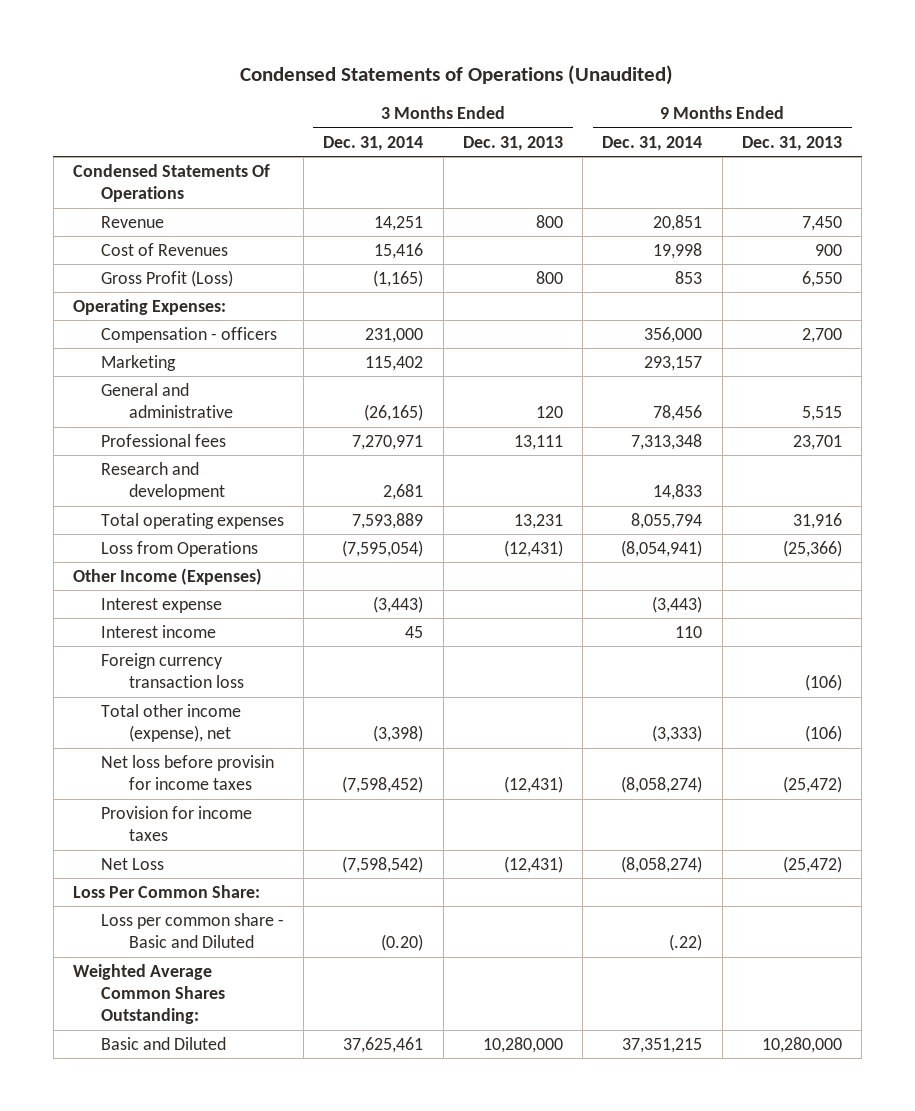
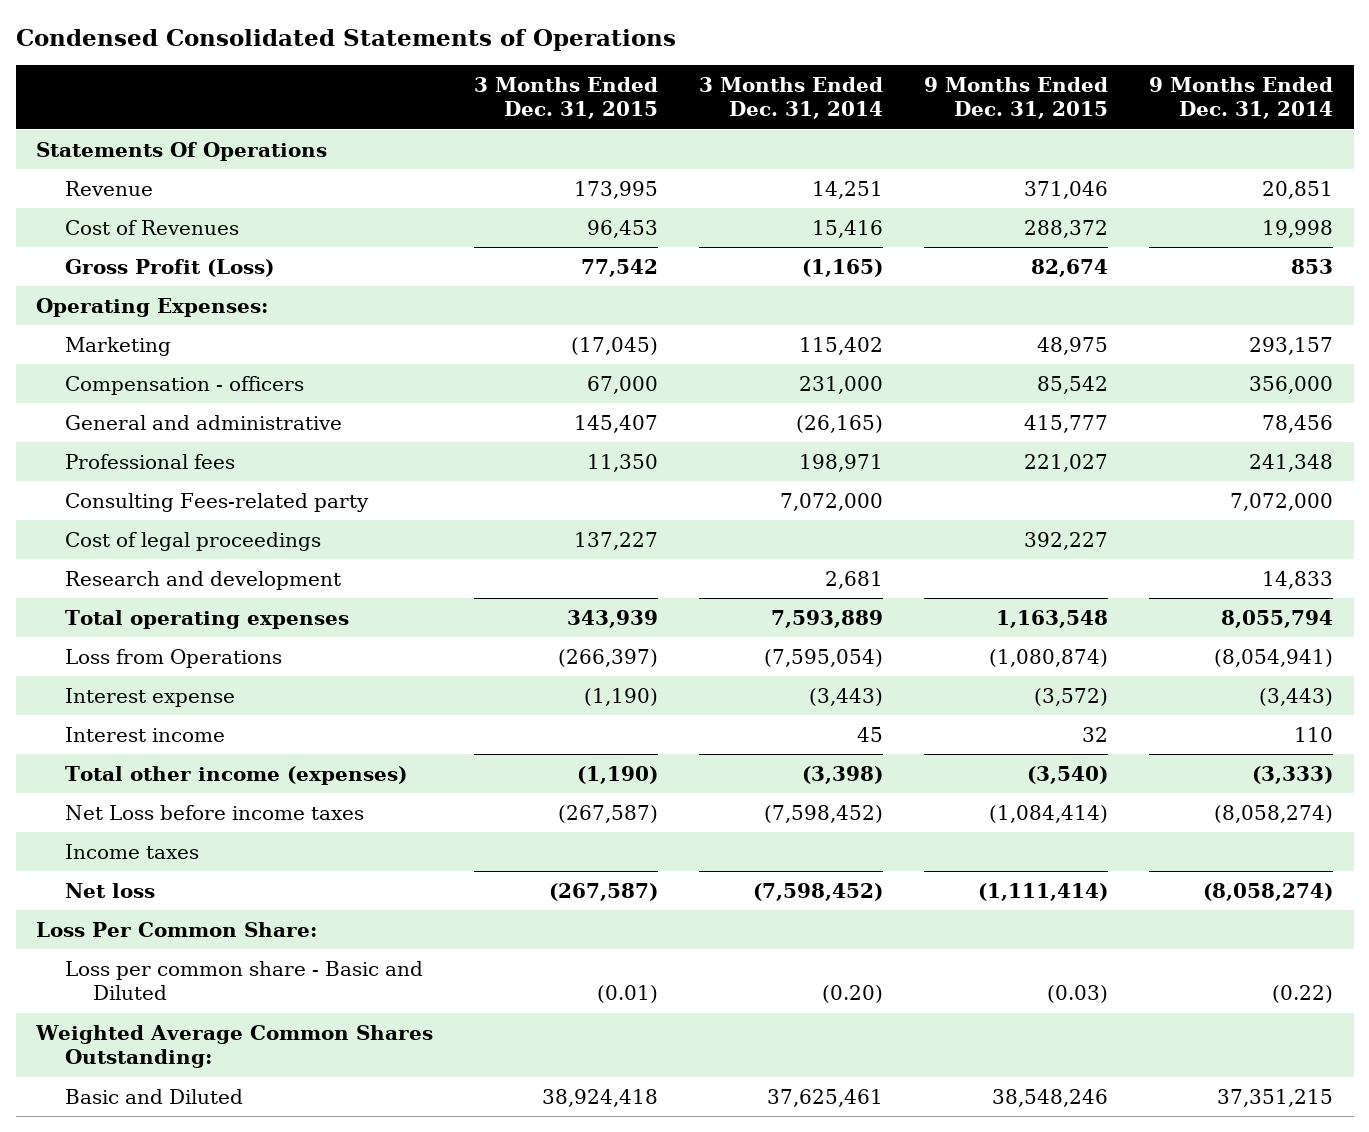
[240,65,674,86] Condensed Statements of Operations (Unaudited) -> [15,28,676,51] Condensed Consolidated Statements of Operations
[462,135,563,151] Dec. 31, 2013 -> none
[741,135,842,151] Dec. 31, 2013 -> none
none -> [474,76,659,120] 3 Months Ended Dec. 31, 2015
none -> [924,76,1109,120] 9 Months Ended Dec. 31, 2015
[72,164,270,203] Condensed Statements Of Operations -> [36,141,328,161] Statements Of Operations
[100,327,277,344] Compensation - officers -> [64,375,304,395] Compensation - officers
[352,435,424,451] 7,270,971 -> [799,453,884,472] 198,971
[631,434,703,451] 7,313,348 -> [1249,453,1334,472] 241,348
none -> [64,492,369,512] Consulting Fees-related party
none -> [64,531,321,551] Cost of legal proceedings
[72,568,262,586] Other Income (Expenses) -> none
[100,653,244,689] Foreign currency transaction loss -> none
[100,704,241,743] Total other income (expense), net -> [64,765,407,785] Total other income (expenses)
[100,755,274,791] Net loss before provisin for income taxes -> [64,804,364,820] Net Loss before income taxes
[100,806,252,842] Provision for income taxes -> [64,843,199,859] Income taxes
[100,858,164,871] Net Loss -> [64,882,155,898] Net loss
[342,856,424,874] (7,598,542) -> [753,882,884,901] (7,598,452)
[669,934,703,952] (.22) -> [1272,985,1334,1004] (0.22)

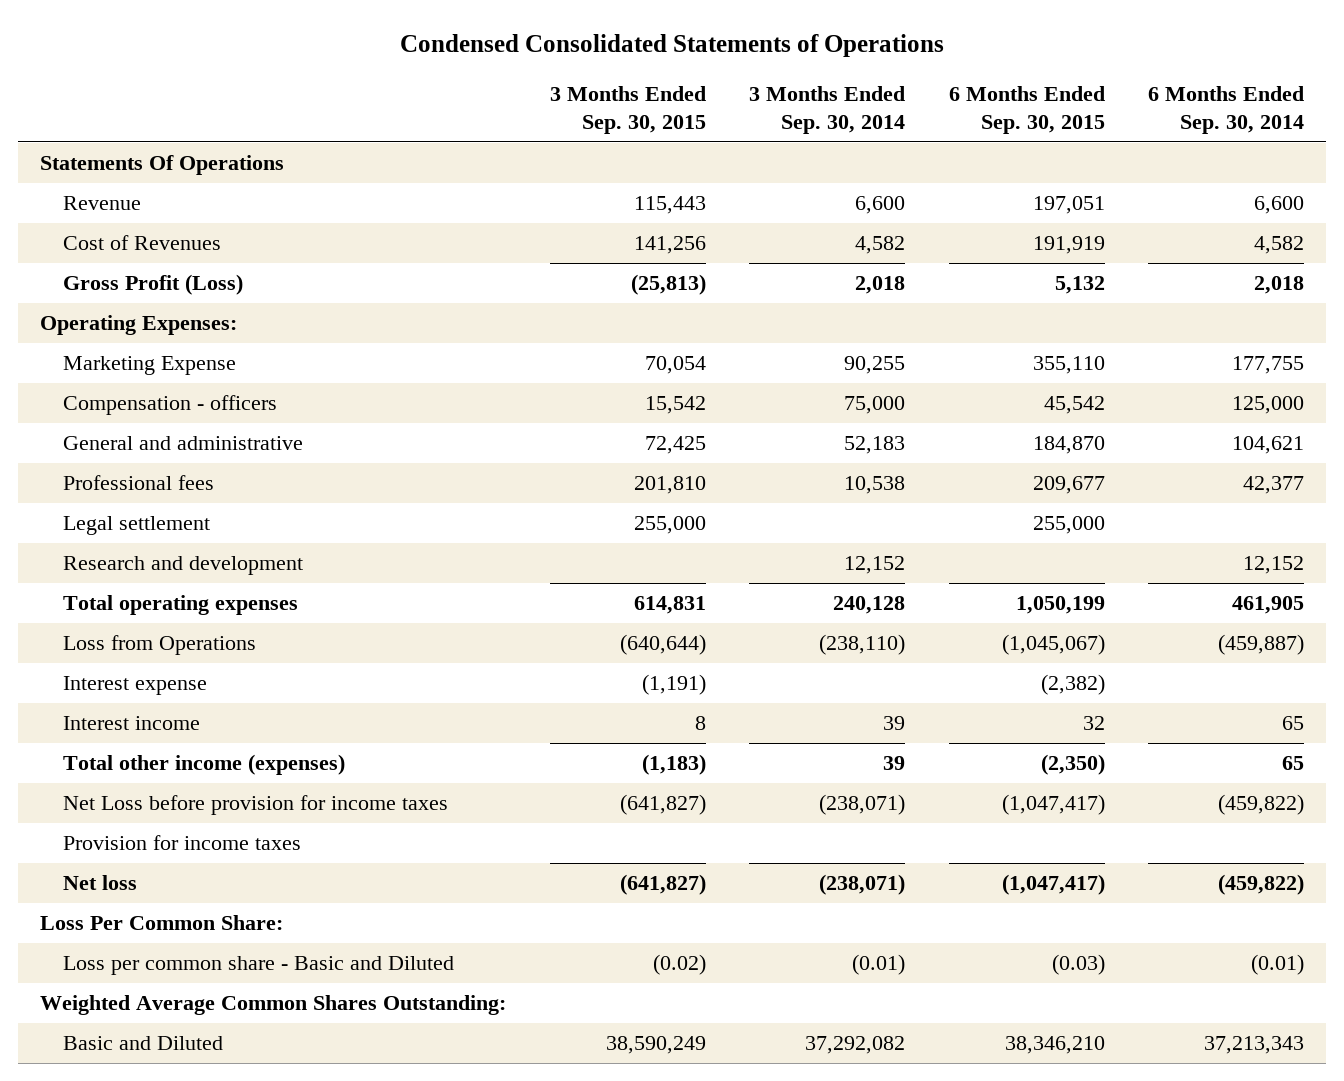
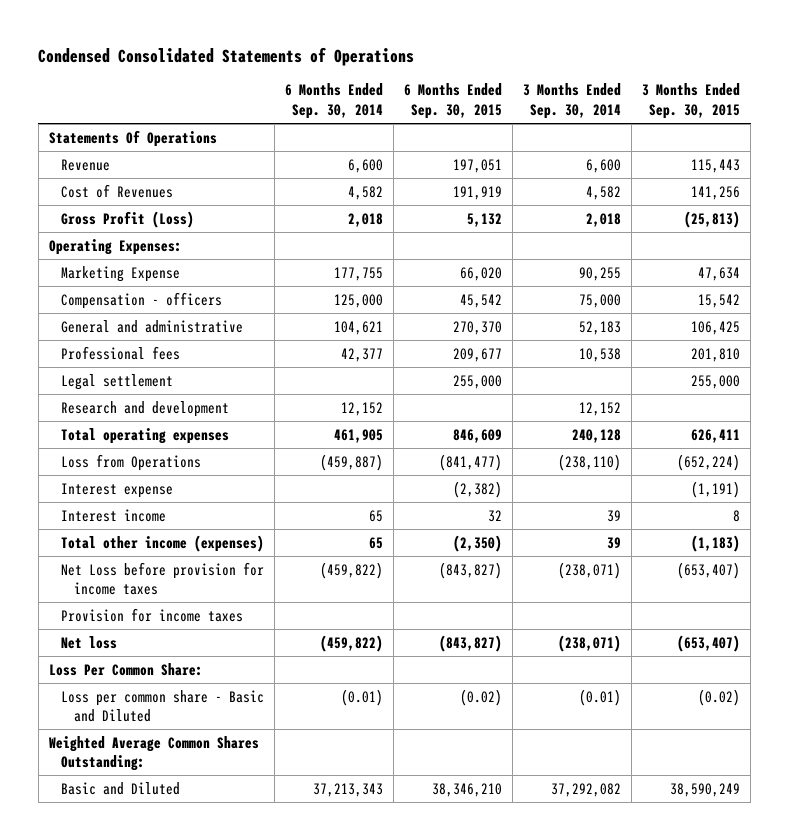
[644,356,706,375] 70,054 -> [698,266,741,281] 47,634
[1032,356,1105,375] 355,110 -> [460,266,503,281] 66,020
[644,436,706,455] 72,425 -> [691,320,741,335] 106,425
[1032,436,1105,455] 184,870 -> [453,320,503,335] 270,370
[633,596,706,615] 614,831 -> [691,428,741,443] 626,411
[1015,596,1105,615] 1,050,199 -> [453,428,503,443] 846,609
[619,634,706,656] (640,644) -> [677,453,741,471] (652,224)
[1001,634,1105,656] (1,045,067) -> [439,453,503,471] (841,477)
[619,794,706,816] (641,827) -> [677,561,741,579] (653,407)
[1001,794,1105,816] (1,047,417) -> [439,561,503,579] (843,827)
[619,874,706,896] (641,827) -> [677,634,741,652] (653,407)
[1001,874,1105,896] (1,047,417) -> [439,634,503,652] (843,827)
[1051,954,1105,976] (0.03) -> [460,688,503,706] (0.02)

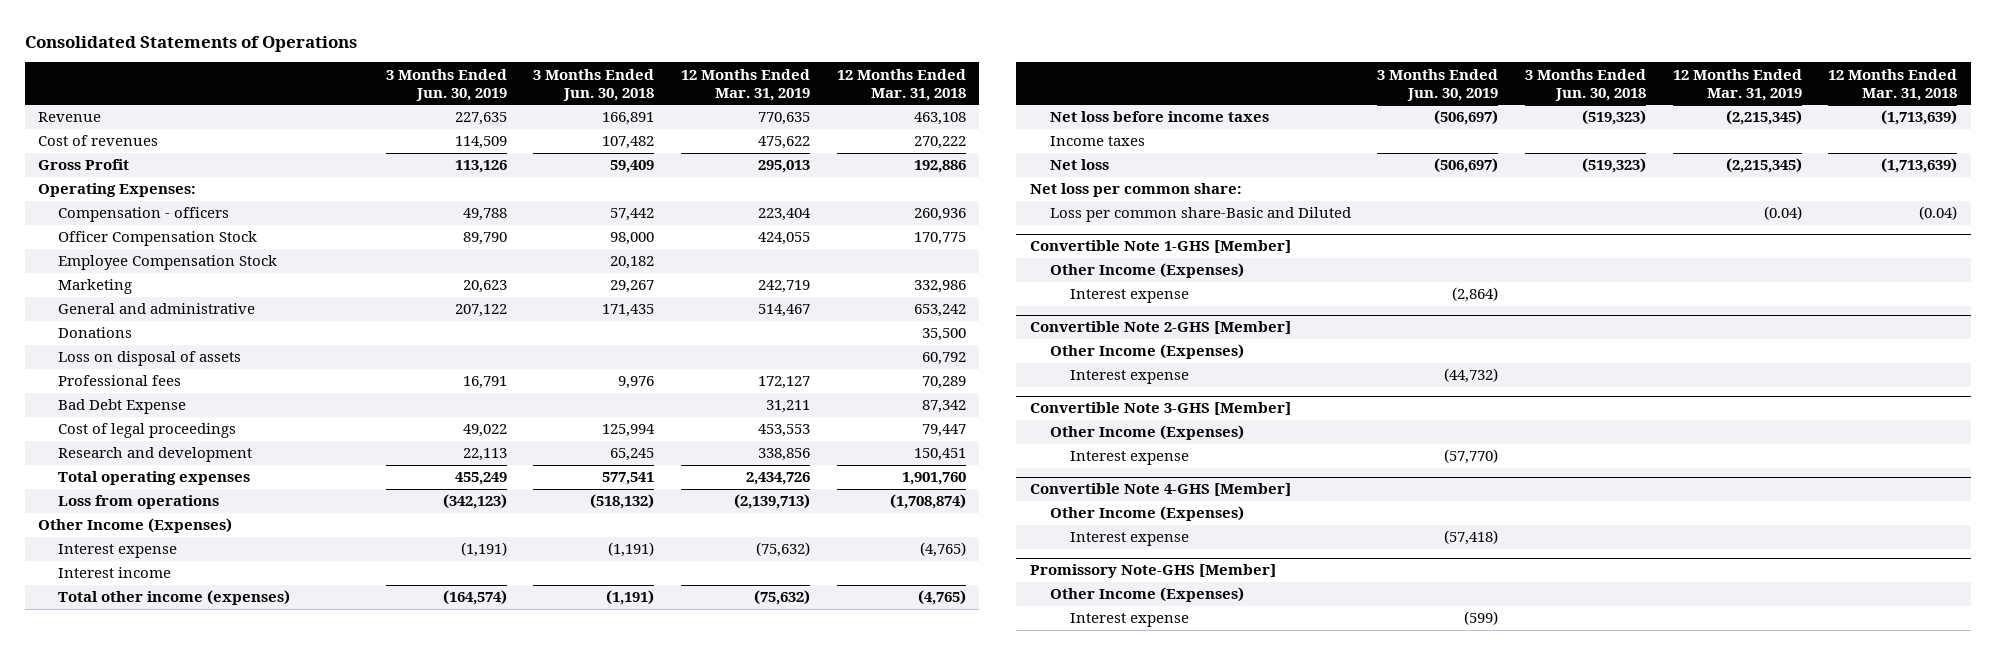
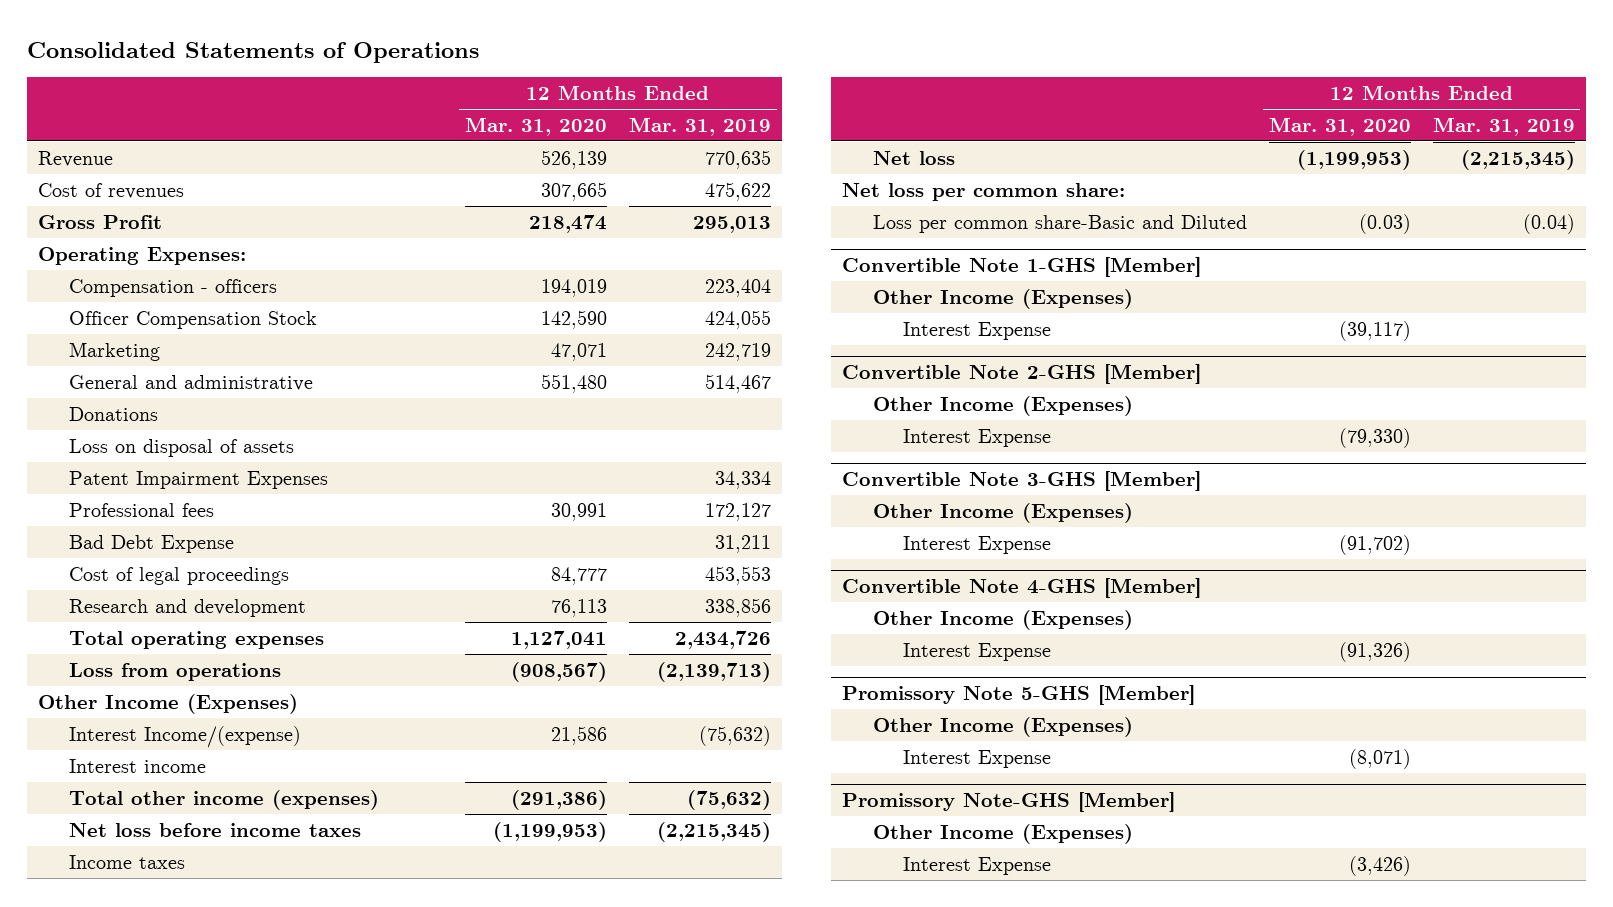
[385,68,507,101] 3 Months Ended Jun. 30, 2019 -> none
[533,68,655,101] 3 Months Ended Jun. 30, 2018 -> none
[836,68,966,101] 12 Months Ended Mar. 31, 2018 -> none
none -> [464,116,607,136] Mar. 31, 2020
[57,255,277,271] Employee Compensation Stock -> none
none -> [68,470,328,489] Patent Impairment Expenses
[57,544,177,559] Interest expense -> [68,725,301,748] Interest Income/(expense)
[1069,289,1189,304] Interest expense -> [902,321,1051,340] Interest Expense
[1069,370,1189,385] Interest expense -> [902,428,1051,447] Interest Expense
[1069,451,1189,466] Interest expense -> [902,535,1051,554] Interest Expense
[1069,532,1189,547] Interest expense -> [902,642,1051,661] Interest Expense
none -> [842,684,1196,705] Promissory Note 5-GHS [Member]
none -> [872,716,1133,737] Other Income (Expenses)
none -> [902,749,1051,768] Interest Expense
[1069,613,1189,628] Interest expense -> [902,856,1051,875] Interest Expense

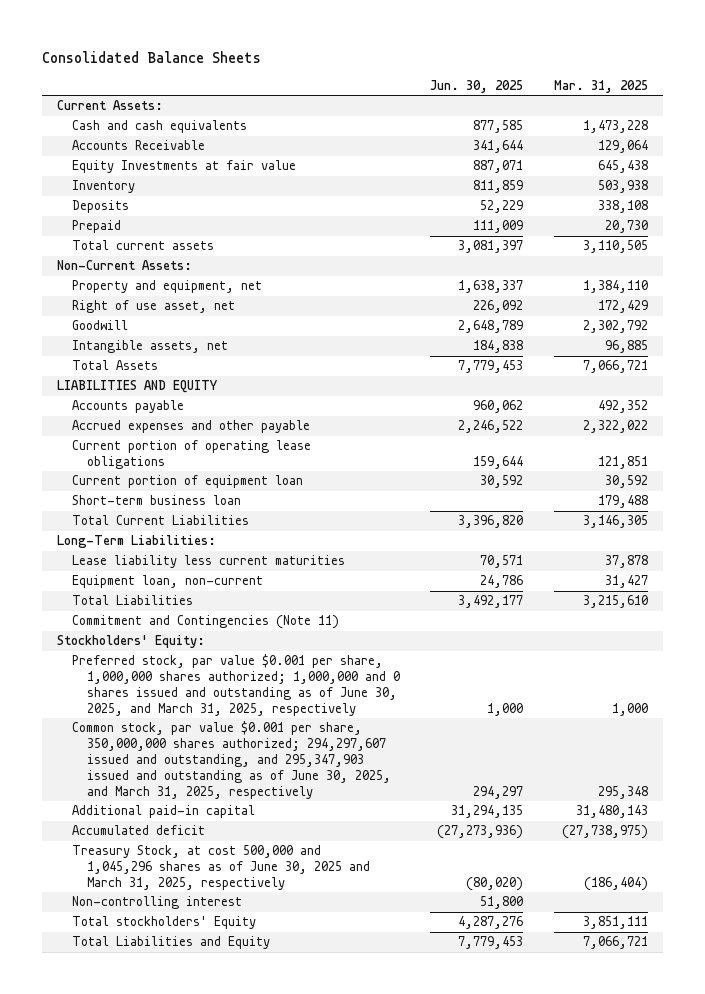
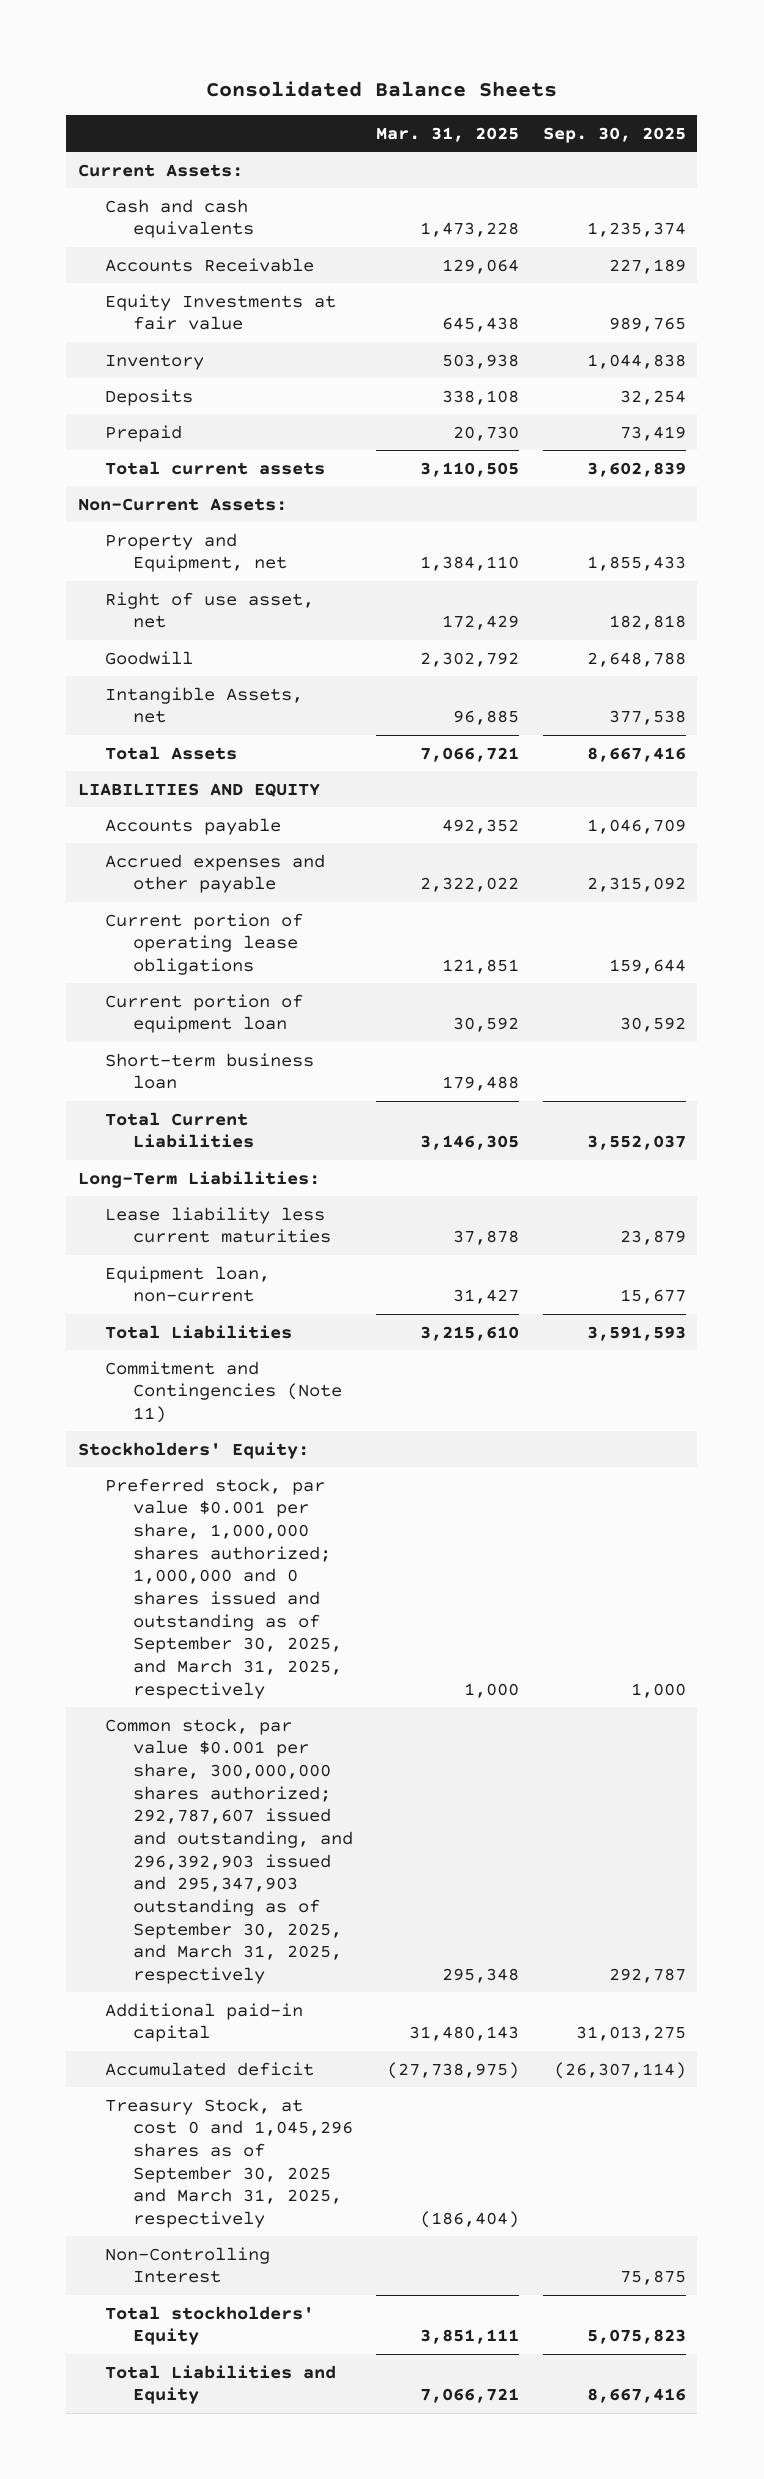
[430,79,524,93] Jun. 30, 2025 -> none
none -> [542,126,686,143] Sep. 30, 2025
[72,280,263,294] Property and equipment, net -> [105,532,287,573] Property and Equipment, net
[72,340,229,354] Intangible assets, net -> [105,686,304,724] Intangible Assets, net
[72,654,400,717] Preferred stock, par value $0.001 per share, 1,000,000 shares authorized; 1,000,000 and 0 shares issued and outstanding as of June 30, 2025, and March 31, 2025, respectively -> [105,1477,342,1699] Preferred stock, par value $0.001 per share, 1,000,000 shares authorized; 1,000,000 and 0 shares issued and outstanding as of September 30, 2025, and March 31, 2025, respectively
[72,721,391,799] Common stock, par value $0.001 per share, 350,000,000 shares authorized; 294,297,607 issued and outstanding, and 295,347,903 issued and outstanding as of June 30, 2025, and March 31, 2025, respectively -> [105,1717,353,1984] Common stock, par value $0.001 per share, 300,000,000 shares authorized; 292,787,607 issued and outstanding, and 296,392,903 issued and 295,347,903 outstanding as of September 30, 2025, and March 31, 2025, respectively
[72,845,370,891] Treasury Stock, at cost 500,000 and 1,045,296 shares as of June 30, 2025 and March 31, 2025, respectively -> [105,2097,353,2228] Treasury Stock, at cost 0 and 1,045,296 shares as of September 30, 2025 and March 31, 2025, respectively
[72,896,243,910] Non-controlling interest -> [105,2246,271,2284] Non-Controlling Interest

